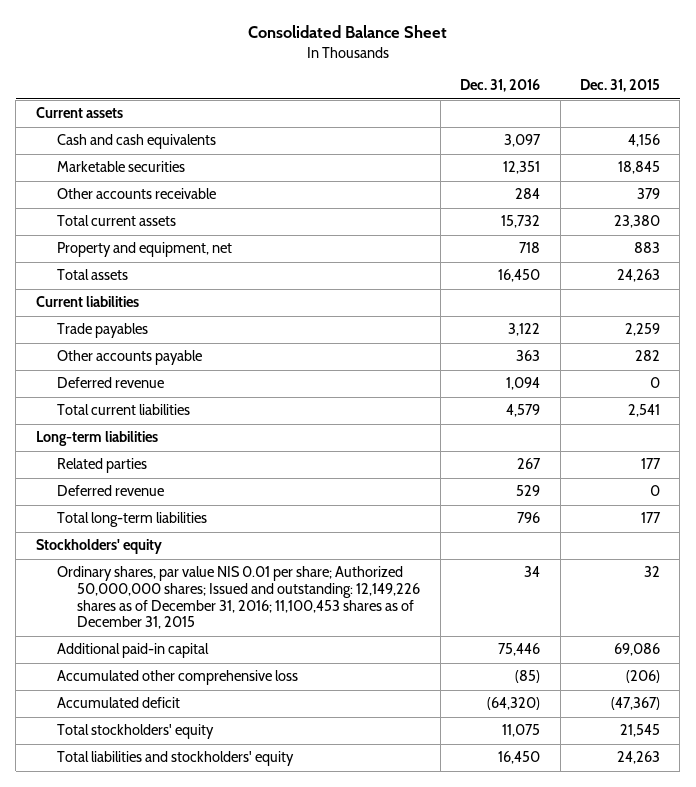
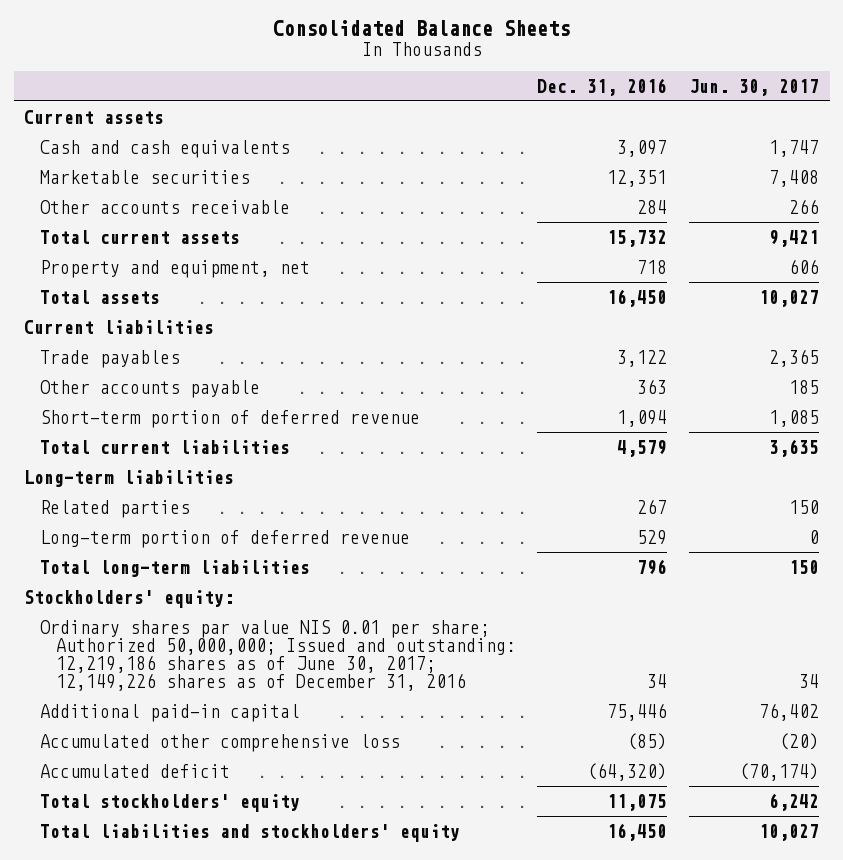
[247,25,447,39] Consolidated Balance Sheet -> [272,20,570,37] Consolidated Balance Sheets
[579,79,660,93] Dec. 31, 2015 -> none
none -> [688,78,819,96] Jun. 30, 2017
[56,377,164,389] Deferred revenue -> [40,409,421,428] Short-term portion of deferred revenue
[56,485,164,497] Deferred revenue -> [40,529,411,548] Long-term portion of deferred revenue
[35,539,162,555] Stockholders' equity -> [24,589,235,608] Stockholders' equity:
[56,566,421,630] Ordinary shares, par value NIS 0.01 per share; Authorized 50,000,000 shares; Issued and outstanding: 12,149,226 shares as of December 31, 2016; 11,100,453 shares as of December 31, 2015 -> [40,619,517,692] Ordinary shares par value NIS 0.01 per share; Authorized 50,000,000; Issued and outstanding: 12,219,186 shares as of June 30, 2017; 12,149,226 shares as of December 31, 2016

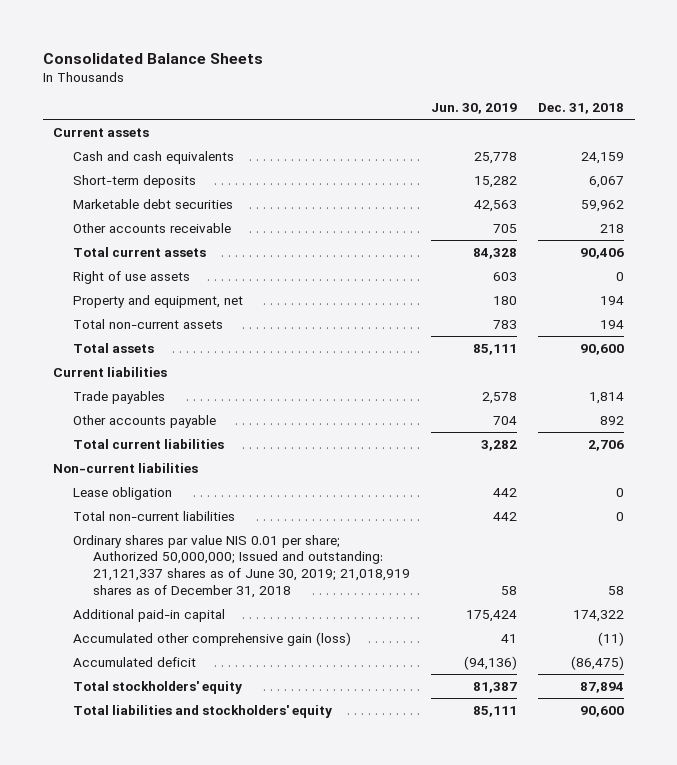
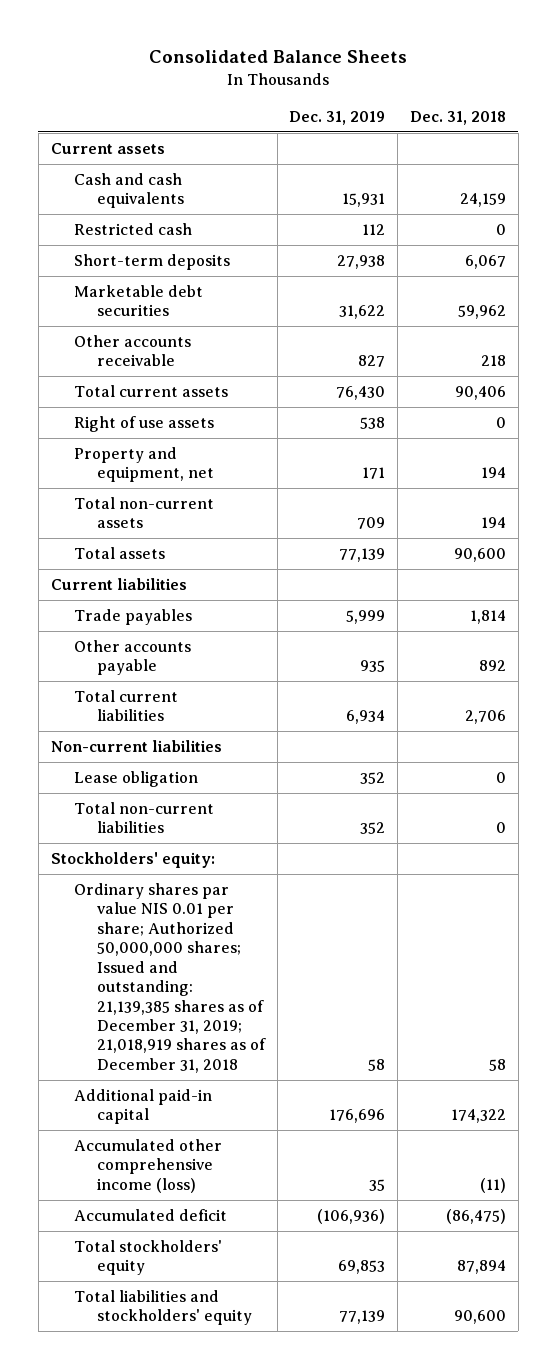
[430,103,517,115] Jun. 30, 2019 -> none
none -> [289,110,386,125] Dec. 31, 2019
none -> [73,222,192,235] Restricted cash
none -> [50,851,215,868] Stockholders' equity:
[73,534,410,598] Ordinary shares par value NIS 0.01 per share; Authorized 50,000,000; Issued and outstanding: 21,121,337 shares as of June 30, 2019; 21,018,919 shares as of December 31, 2018 -> [73,882,267,1073] Ordinary shares par value NIS 0.01 per share; Authorized 50,000,000 shares; Issued and outstanding: 21,139,385 shares as of December 31, 2019; 21,018,919 shares as of December 31, 2018
[73,631,352,646] Accumulated other comprehensive gain (loss) -> [73,1138,222,1193] Accumulated other comprehensive income (loss)

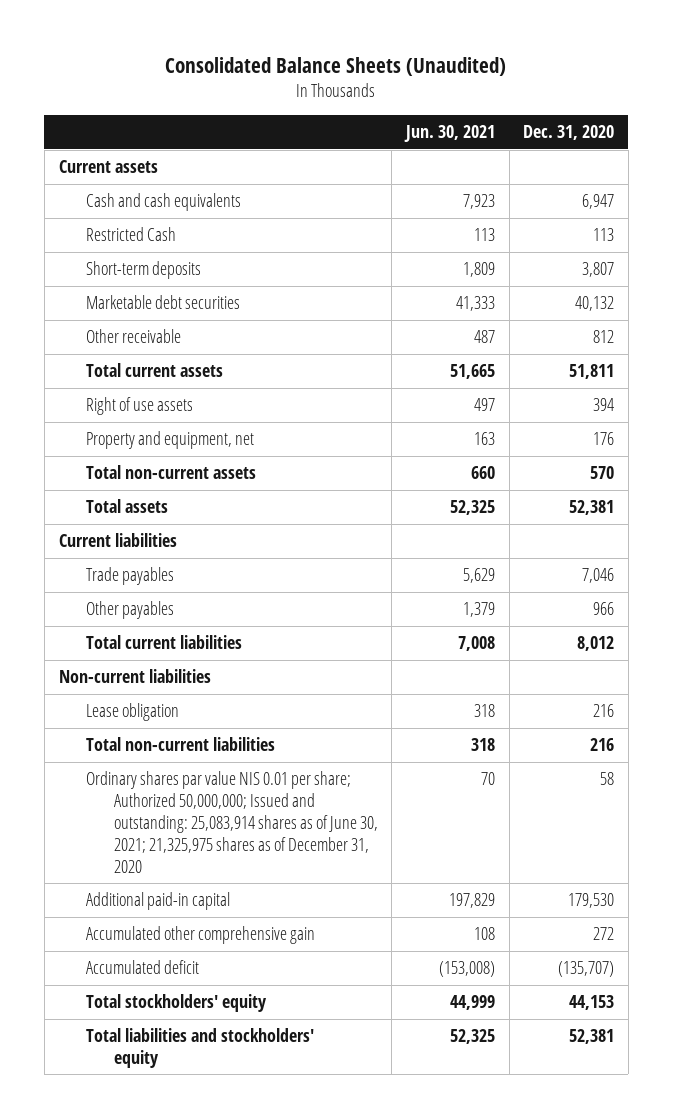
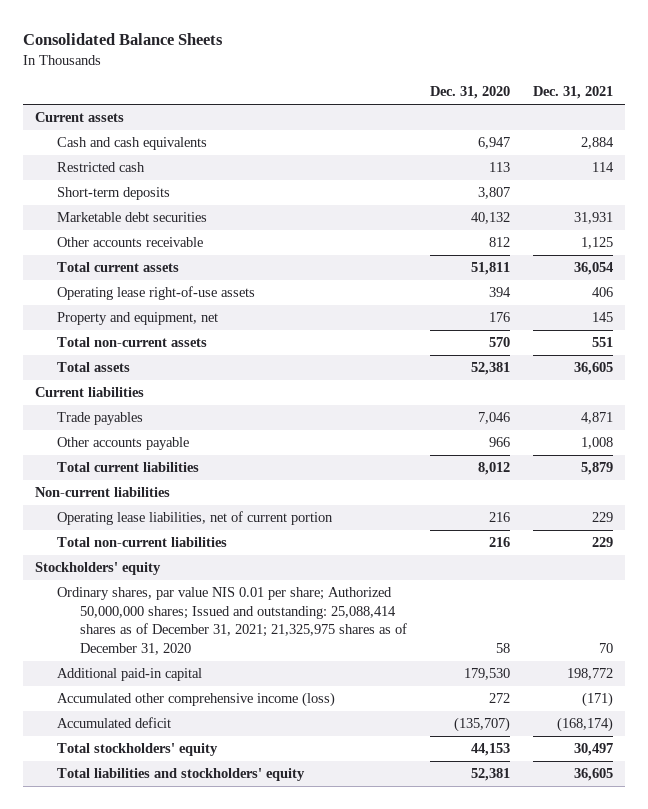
[165,56,507,76] Consolidated Balance Sheets (Unaudited) -> [22,33,223,46] Consolidated Balance Sheets
[403,125,495,143] Jun. 30, 2021 -> none
none -> [532,86,613,100] Dec. 31, 2021
[86,227,177,242] Restricted Cash -> [57,162,146,173] Restricted cash
[86,329,182,344] Other receivable -> [57,237,204,248] Other accounts receivable
[86,397,194,416] Right of use assets -> [57,286,256,301] Operating lease right-of-use assets
[86,601,175,620] Other payables -> [57,437,190,451] Other accounts payable
[86,703,180,722] Lease obligation -> [57,511,334,526] Operating lease liabilities, net of current portion
none -> [34,562,161,576] Stockholders' equity
[86,771,378,873] Ordinary shares par value NIS 0.01 per share; Authorized 50,000,000; Issued and outstanding: 25,083,914 shares as of June 30, 2021; 21,325,975 shares as of December 31, 2020 -> [57,587,407,656] Ordinary shares, par value NIS 0.01 per share; Authorized 50,000,000 shares; Issued and outstanding: 25,088,414 shares as of December 31, 2021; 21,325,975 shares as of December 31, 2020
[86,926,316,945] Accumulated other comprehensive gain -> [57,692,336,708] Accumulated other comprehensive income (loss)

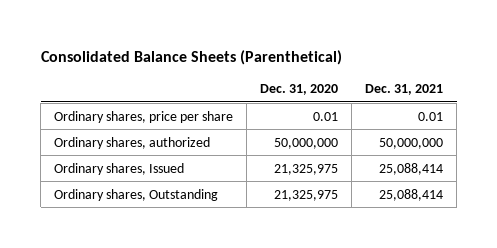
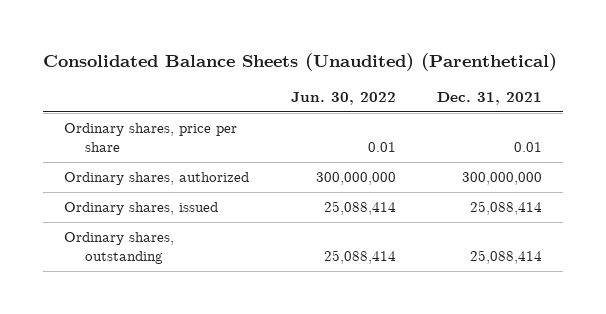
[40,49,342,65] Consolidated Balance Sheets (Parenthetical) -> [43,52,558,71] Consolidated Balance Sheets (Unaudited) (Parenthetical)
[260,83,339,95] Dec. 31, 2020 -> none
none -> [290,91,396,105] Jun. 30, 2022
[379,137,444,149] 50,000,000 -> [462,172,543,186] 300,000,000
[54,162,185,175] Ordinary shares, Issued -> [63,202,218,216] Ordinary shares, issued
[54,188,219,201] Ordinary shares, Outstanding -> [63,232,174,265] Ordinary shares, outstanding

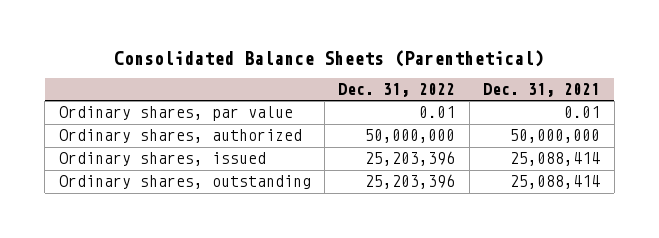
[43,52,558,71] Consolidated Balance Sheets (Unaudited) (Parenthetical) -> [114,49,545,67] Consolidated Balance Sheets (Parenthetical)
[290,91,396,105] Jun. 30, 2022 -> none
none -> [338,82,456,97] Dec. 31, 2022
[63,123,237,153] Ordinary shares, price per share -> [58,106,293,122] Ordinary shares, par value
[462,172,543,186] 300,000,000 -> [510,129,601,144] 50,000,000

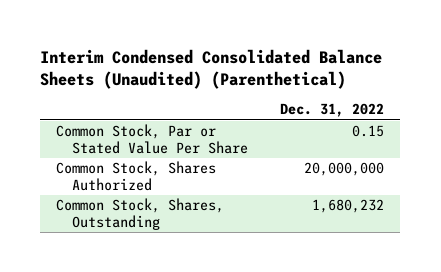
[114,49,545,67] Consolidated Balance Sheets (Parenthetical) -> [40,48,383,89] Interim Condensed Consolidated Balance Sheets (Unaudited) (Parenthetical)
[483,82,601,97] Dec. 31, 2021 -> none
[58,152,266,167] Ordinary shares, issued -> none
[58,106,293,122] Ordinary shares, par value -> [56,124,249,154] Common Stock, Par or Stated Value Per Share
[419,106,456,119] 0.01 -> [352,125,385,138] 0.15
[58,129,302,144] Ordinary shares, authorized -> [56,161,217,191] Common Stock, Shares Authorized
[365,129,456,144] 50,000,000 -> [304,162,385,177] 20,000,000
[58,175,311,190] Ordinary shares, outstanding -> [56,198,225,230] Common Stock, Shares, Outstanding
[365,174,456,190] 25,203,396 -> [312,199,385,214] 1,680,232

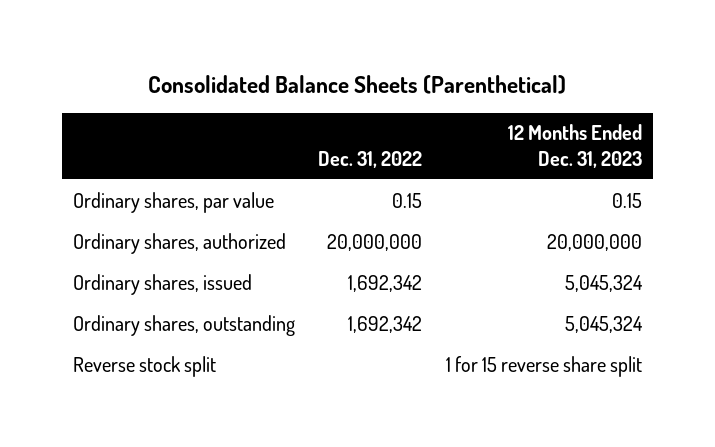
[40,48,383,89] Interim Condensed Consolidated Balance Sheets (Unaudited) (Parenthetical) -> [148,74,567,94] Consolidated Balance Sheets (Parenthetical)
none -> [507,124,642,168] 12 Months Ended Dec. 31, 2023
[56,124,249,154] Common Stock, Par or Stated Value Per Share -> [73,191,275,213] Ordinary shares, par value
[56,161,217,191] Common Stock, Shares Authorized -> [73,232,287,254] Ordinary shares, authorized
none -> [73,273,253,295] Ordinary shares, issued
[56,198,225,230] Common Stock, Shares, Outstanding -> [73,314,296,336] Ordinary shares, outstanding
[312,199,385,214] 1,680,232 -> [348,315,423,333] 1,692,342
none -> [73,355,217,377] Reverse stock split

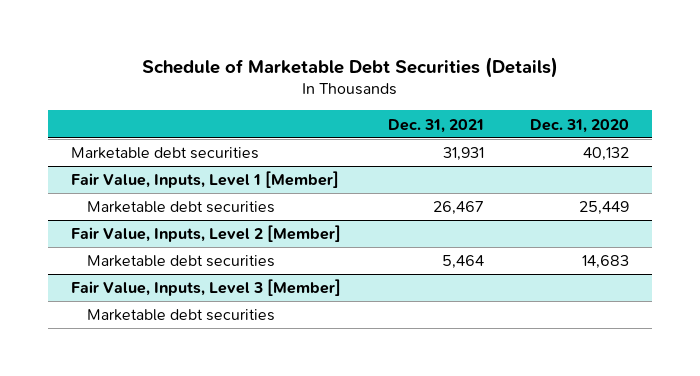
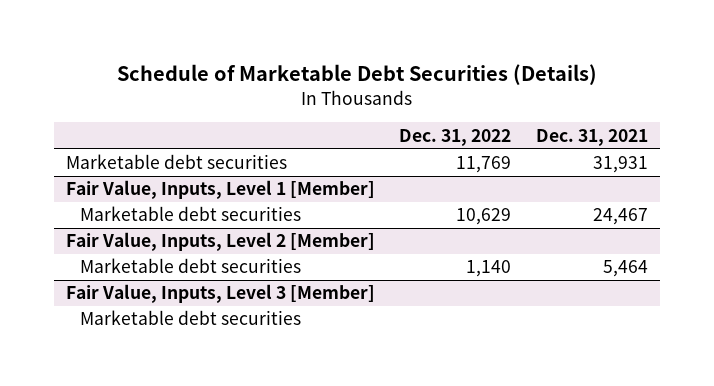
[530,118,630,133] Dec. 31, 2020 -> none
none -> [399,128,512,146] Dec. 31, 2022
[432,201,484,216] 26,467 -> [592,208,648,226] 24,467

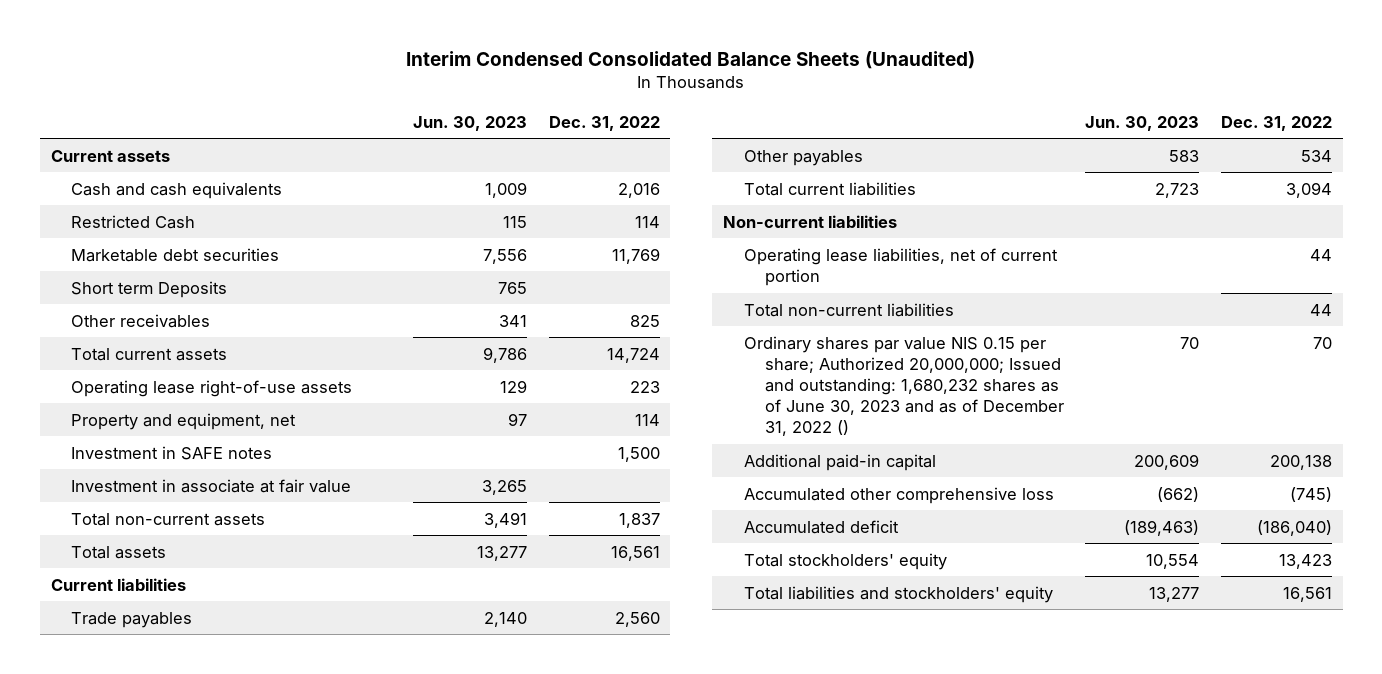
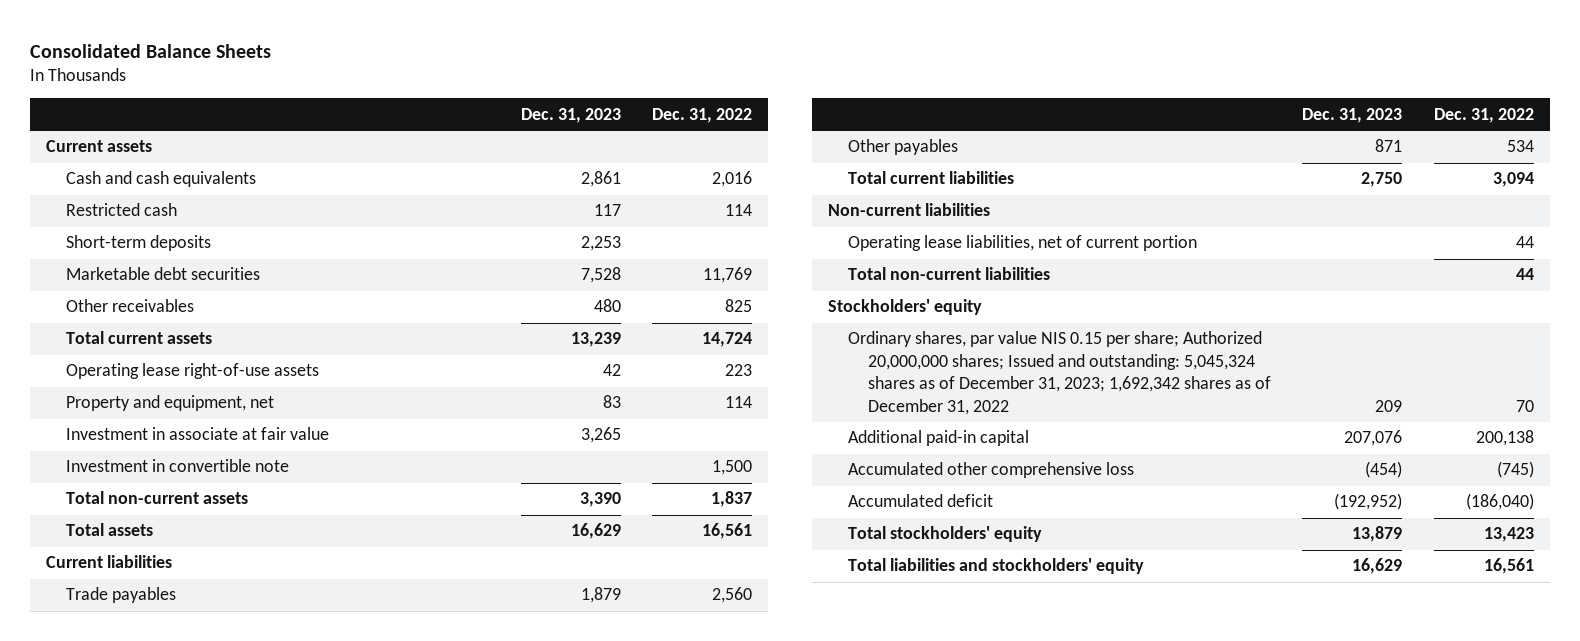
[406,50,976,69] Interim Condensed Consolidated Balance Sheets (Unaudited) -> [30,43,272,58] Consolidated Balance Sheets
[412,115,527,131] Jun. 30, 2023 -> none
none -> [520,107,621,123] Dec. 31, 2023
[71,214,196,229] Restricted Cash -> [66,203,178,217] Restricted cash
none -> [66,235,212,252] Short-term deposits
[71,280,228,298] Short term Deposits -> none
[71,445,273,460] Investment in SAFE notes -> none
none -> [66,459,290,473] Investment in convertible note
none -> [827,299,982,316] Stockholders' equity
[743,335,1064,437] Ordinary shares par value NIS 0.15 per share; Authorized 20,000,000; Issued and outstanding: 1,680,232 shares as of June 30, 2023 and as of December 31, 2022 () -> [847,331,1271,415] Ordinary shares, par value NIS 0.15 per share; Authorized 20,000,000 shares; Issued and outstanding: 5,045,324 shares as of December 31, 2023; 1,692,342 shares as of December 31, 2022

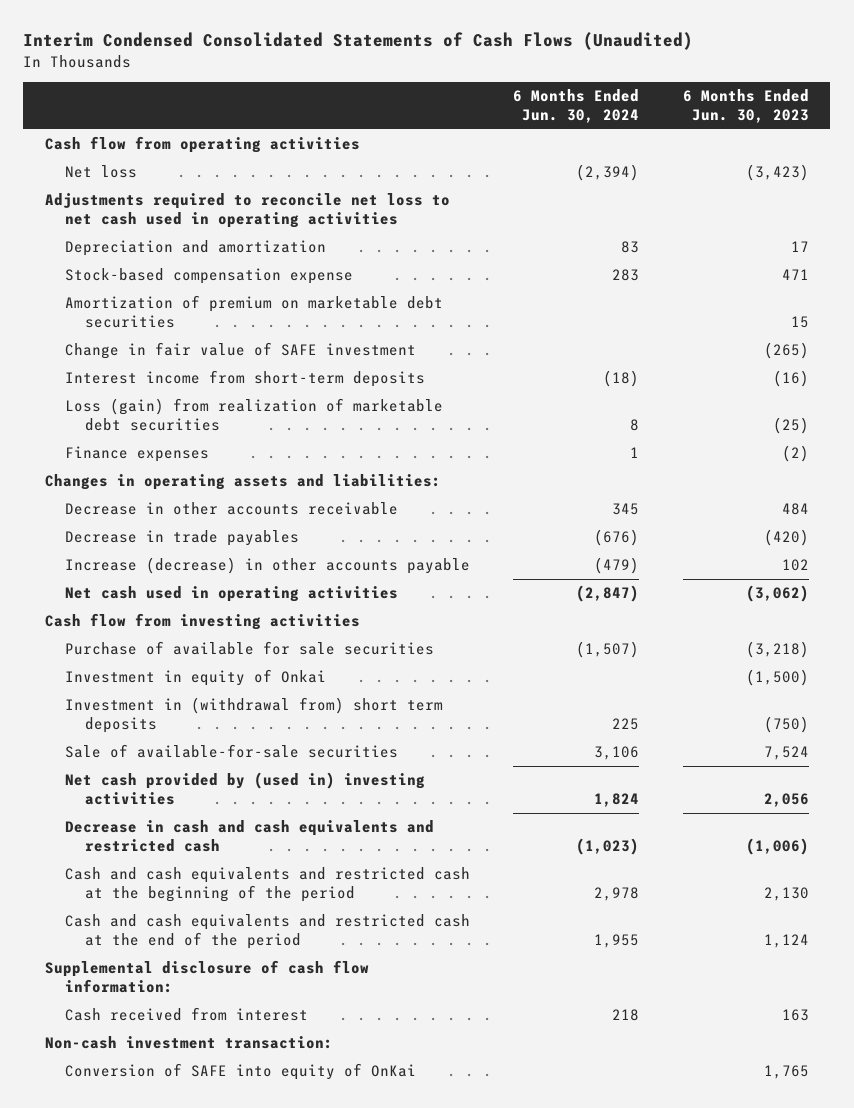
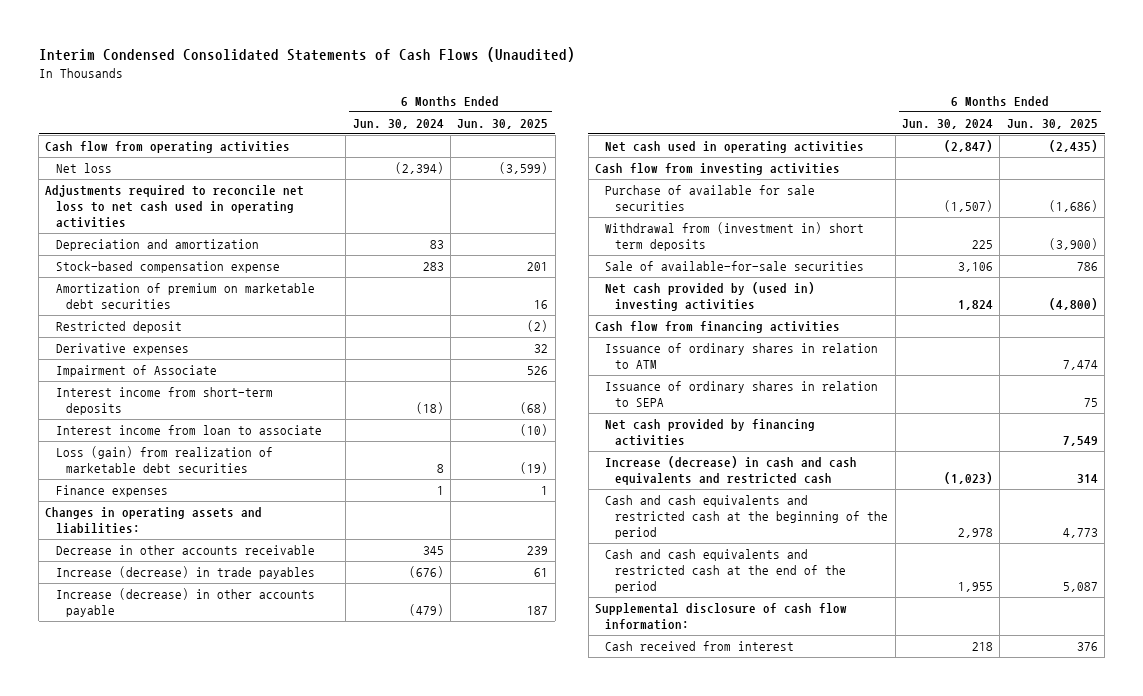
[682,88,809,123] 6 Months Ended Jun. 30, 2023 -> none
none -> [457,118,549,129] Jun. 30, 2025
[64,342,416,360] Change in fair value of SAFE investment -> none
none -> [55,321,182,334] Restricted deposit
none -> [55,343,189,356] Derivative expenses
none -> [55,365,217,378] Impairment of Associate
none -> [55,425,322,436] Interest income from loan to associate
[64,530,299,547] Decrease in trade payables -> [55,566,315,580] Increase (decrease) in trade payables
[64,669,326,687] Investment in equity of Onkai -> none
[64,697,443,734] Investment in (withdrawal from) short term deposits -> [605,222,865,252] Withdrawal from (investment in) short term deposits
none -> [594,321,840,334] Cash flow from financing activities
none -> [605,343,879,370] Issuance of ordinary shares in relation to ATM
none -> [605,381,879,408] Issuance of ordinary shares in relation to SEPA
none -> [605,419,816,447] Net cash provided by financing activities
[64,820,434,853] Decrease in cash and cash equivalents and restricted cash -> [605,456,858,486] Increase (decrease) in cash and cash equivalents and restricted cash
[44,1036,333,1050] Non-cash investment transaction: -> none
[64,1063,416,1081] Conversion of SAFE into equity of OnKai -> none

